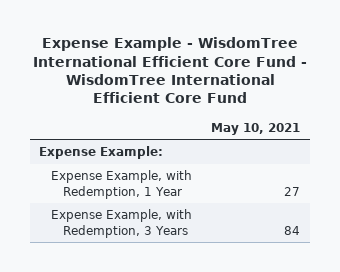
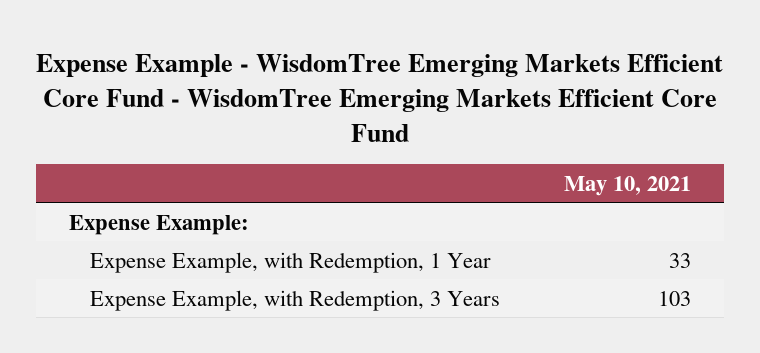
[32,37,307,104] Expense Example - WisdomTree International Efficient Core Fund - WisdomTree International Efficient Core Fund -> [36,53,724,142] Expense Example - WisdomTree Emerging Markets Efficient Core Fund - WisdomTree Emerging Markets Efficient Core Fund
[284,186,301,196] 27 -> [669,252,692,268] 33
[284,225,301,235] 84 -> [658,290,692,306] 103

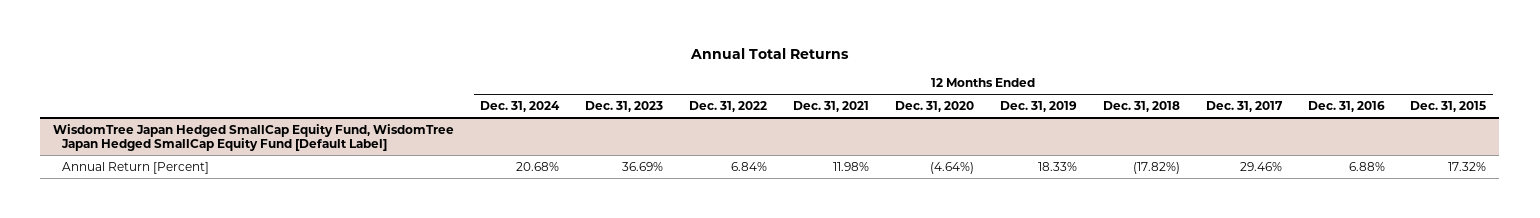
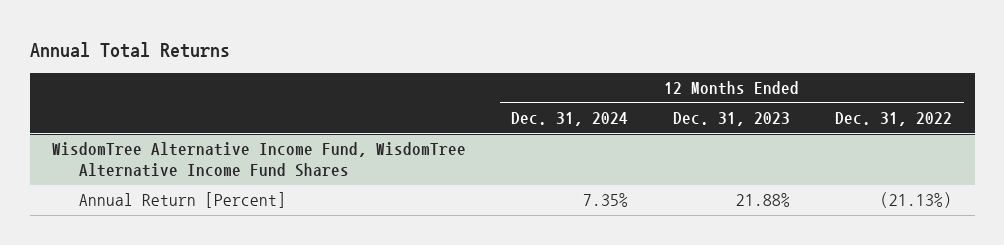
[793,100,870,112] Dec. 31, 2021 -> none
[894,100,974,112] Dec. 31, 2020 -> none
[999,100,1077,112] Dec. 31, 2019 -> none
[1102,100,1180,112] Dec. 31, 2018 -> none
[1205,100,1283,112] Dec. 31, 2017 -> none
[1307,100,1385,112] Dec. 31, 2016 -> none
[1410,100,1487,112] Dec. 31, 2015 -> none
[53,123,455,151] WisdomTree Japan Hedged SmallCap Equity Fund, WisdomTree Japan Hedged SmallCap Equity Fund [Default Label] -> none
none -> [52,142,467,178] WisdomTree Alternative Income Fund, WisdomTree Alternative Income Fund Shares
[516,161,560,171] 20.68% -> [583,193,629,208] 7.35%
[622,161,664,171] 36.69% -> [736,193,791,208] 21.88%
[731,161,768,171] 6.84% -> [880,192,953,209] (21.13%)

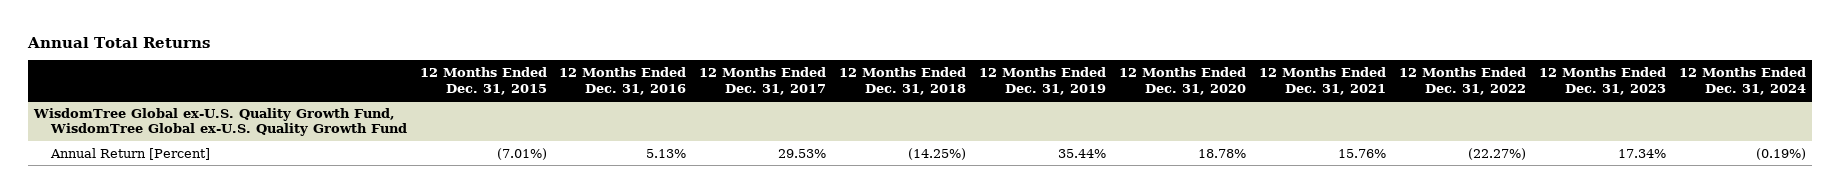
none -> [419,66,547,95] 12 Months Ended Dec. 31, 2015
none -> [559,66,687,95] 12 Months Ended Dec. 31, 2016
none -> [699,66,827,95] 12 Months Ended Dec. 31, 2017
none -> [839,66,967,95] 12 Months Ended Dec. 31, 2018
none -> [979,66,1107,95] 12 Months Ended Dec. 31, 2019
none -> [1119,66,1247,95] 12 Months Ended Dec. 31, 2020
none -> [1259,66,1387,95] 12 Months Ended Dec. 31, 2021
[52,142,467,178] WisdomTree Alternative Income Fund, WisdomTree Alternative Income Fund Shares -> none
none -> [33,107,407,137] WisdomTree Global ex-U.S. Quality Growth Fund, WisdomTree Global ex-U.S. Quality Growth Fund
[583,193,629,208] 7.35% -> [1755,147,1806,160] (0.19%)
[736,193,791,208] 21.88% -> [1617,148,1666,158] 17.34%
[880,192,953,209] (21.13%) -> [1468,147,1527,160] (22.27%)

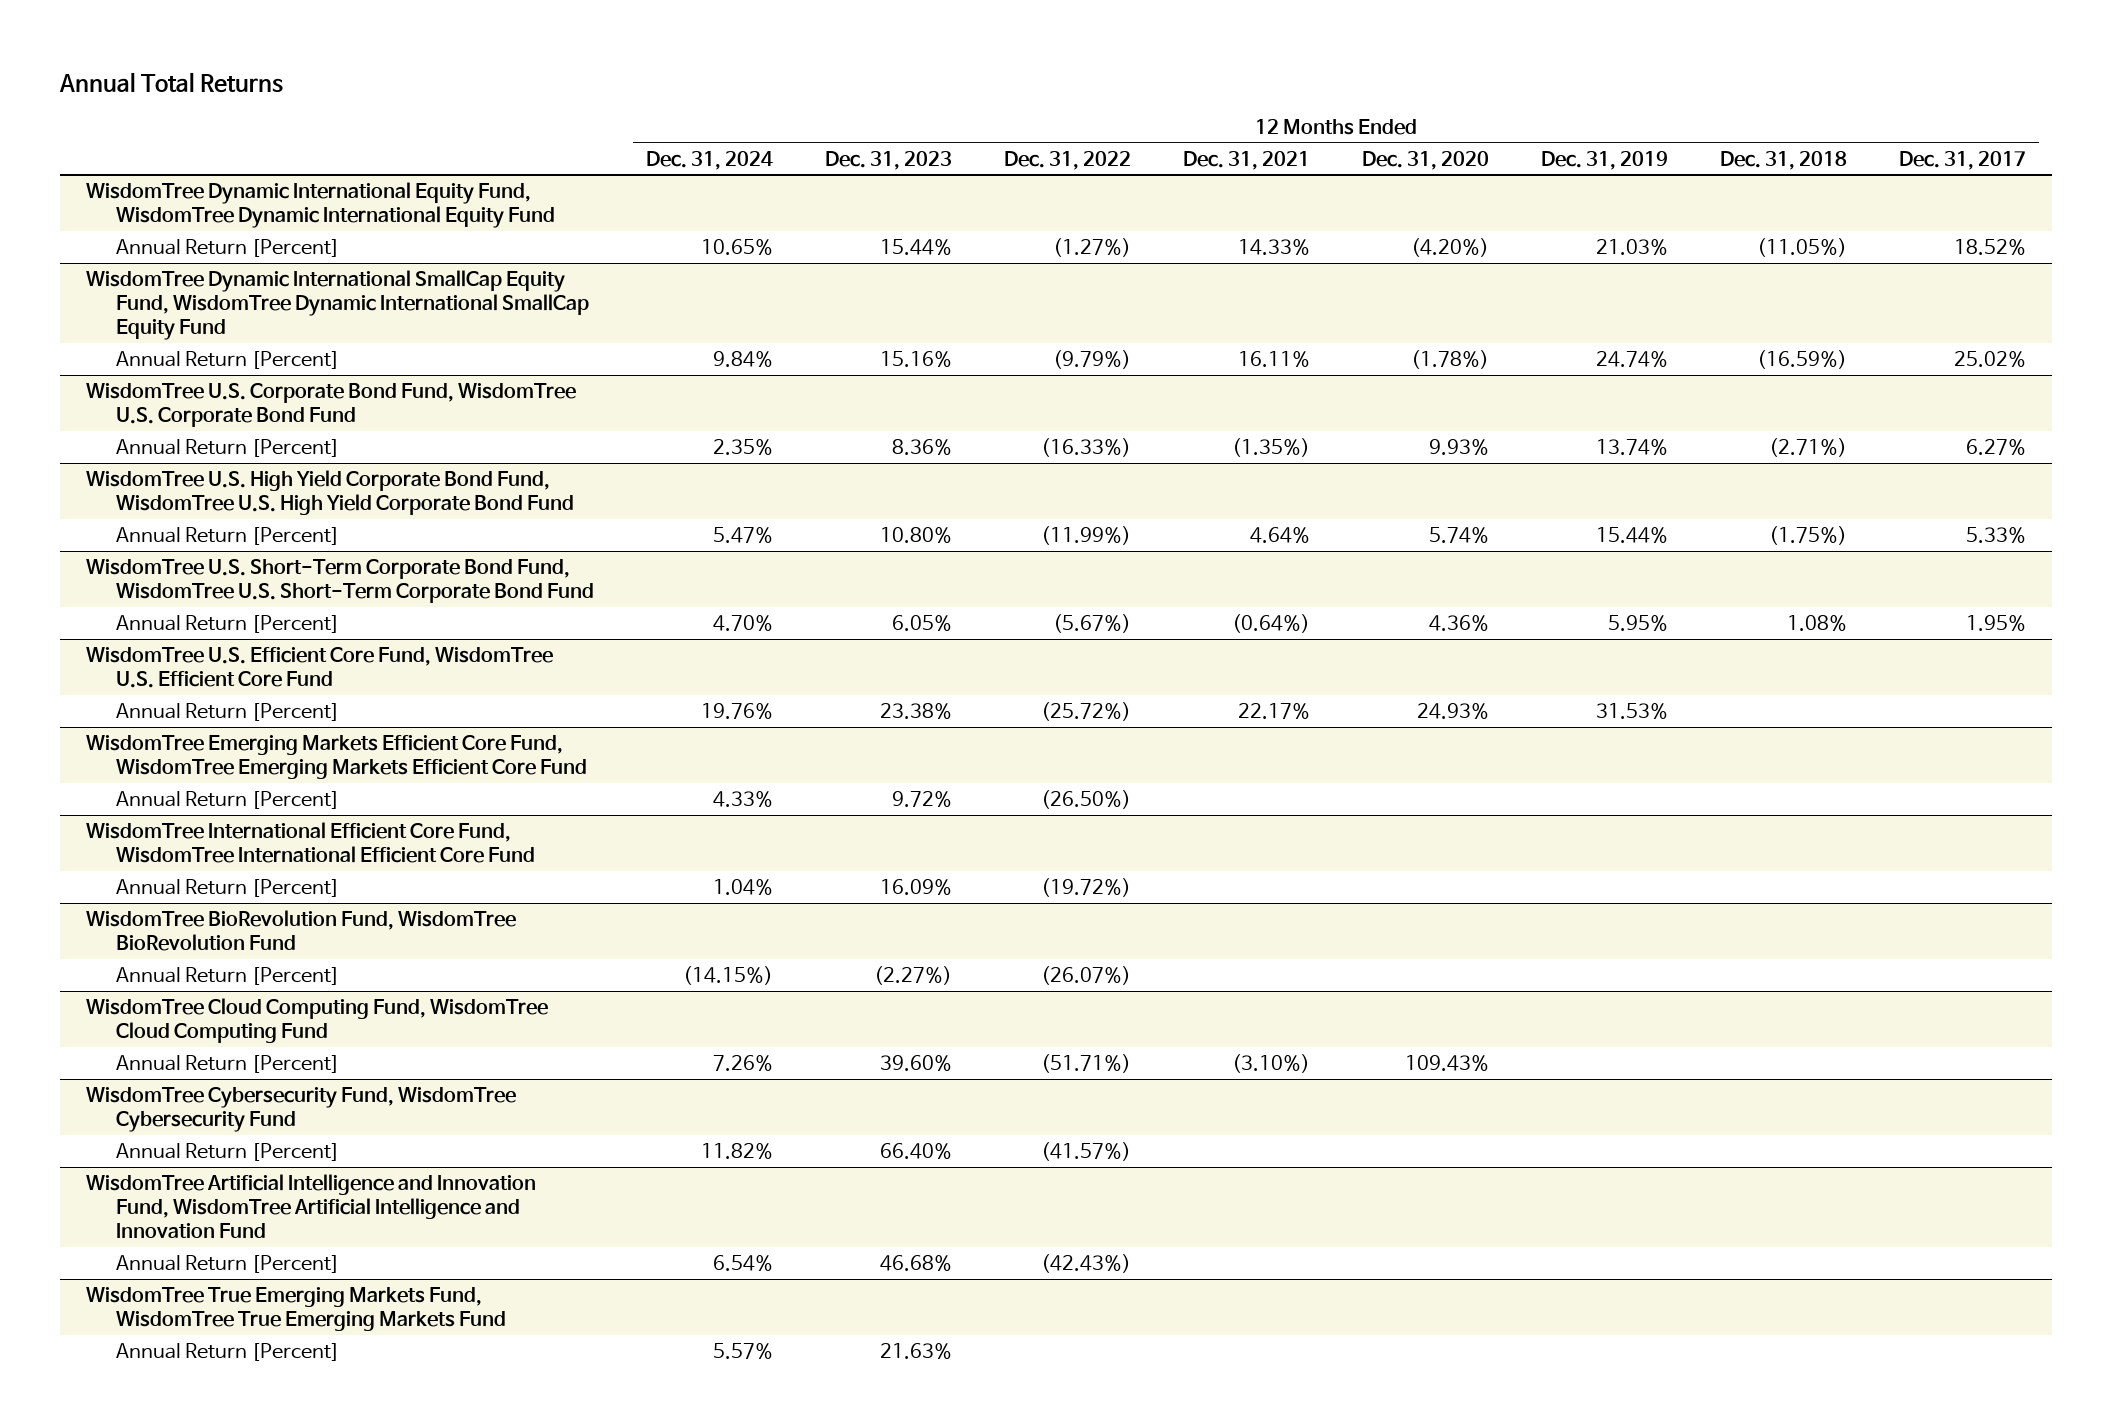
[419,66,547,95] 12 Months Ended Dec. 31, 2015 -> none
[559,66,687,95] 12 Months Ended Dec. 31, 2016 -> none
[33,107,407,137] WisdomTree Global ex-U.S. Quality Growth Fund, WisdomTree Global ex-U.S. Quality Growth Fund -> none
none -> [86,181,556,229] WisdomTree Dynamic International Equity Fund, WisdomTree Dynamic International Equity Fund
[778,148,827,158] 29.53% -> [1953,238,2026,255] 18.52%
[908,147,967,160] (14.25%) -> [1756,237,1847,257] (11.05%)
[1058,148,1107,158] 35.44% -> [1595,238,1668,255] 21.03%
[1198,148,1247,158] 18.78% -> [1410,237,1489,257] (4.20%)
[1338,148,1387,158] 15.76% -> [1238,238,1311,255] 14.33%
[1468,147,1527,160] (22.27%) -> [1053,237,1132,257] (1.27%)
[1617,148,1666,158] 17.34% -> [880,238,953,255] 15.44%
[1755,147,1806,160] (0.19%) -> [701,238,774,255] 10.65%
none -> [86,269,590,341] WisdomTree Dynamic International SmallCap Equity Fund, WisdomTree Dynamic International SmallCap Equity Fund
none -> [116,350,341,369] Annual Return [Percent]
none -> [86,382,577,428] WisdomTree U.S. Corporate Bond Fund, WisdomTree U.S. Corporate Bond Fund
none -> [116,438,341,457] Annual Return [Percent]
none -> [86,469,575,516] WisdomTree U.S. High Yield Corporate Bond Fund, WisdomTree U.S. High Yield Corporate Bond Fund
none -> [116,526,341,545] Annual Return [Percent]
none -> [86,558,595,604] WisdomTree U.S. Short-Term Corporate Bond Fund, WisdomTree U.S. Short-Term Corporate Bond Fund
none -> [116,614,341,633] Annual Return [Percent]
none -> [86,646,554,689] WisdomTree U.S. Efficient Core Fund, WisdomTree U.S. Efficient Core Fund
none -> [116,702,341,721] Annual Return [Percent]
none -> [86,734,588,780] WisdomTree Emerging Markets Efficient Core Fund, WisdomTree Emerging Markets Efficient Core Fund
none -> [116,790,341,809] Annual Return [Percent]
none -> [86,821,536,864] WisdomTree International Efficient Core Fund, WisdomTree International Efficient Core Fund
none -> [116,878,341,897] Annual Return [Percent]
none -> [86,909,517,952] WisdomTree BioRevolution Fund, WisdomTree BioRevolution Fund
none -> [116,966,341,985] Annual Return [Percent]
none -> [86,997,549,1044] WisdomTree Cloud Computing Fund, WisdomTree Cloud Computing Fund
none -> [116,1054,341,1073] Annual Return [Percent]
none -> [86,1086,517,1133] WisdomTree Cybersecurity Fund, WisdomTree Cybersecurity Fund
none -> [116,1142,341,1161] Annual Return [Percent]
none -> [86,1173,537,1239] WisdomTree Artificial Intelligence and Innovation Fund, WisdomTree Artificial Intelligence and Innovation Fund
none -> [116,1254,341,1273] Annual Return [Percent]
none -> [86,1286,507,1332] WisdomTree True Emerging Markets Fund, WisdomTree True Emerging Markets Fund
none -> [116,1342,341,1361] Annual Return [Percent]

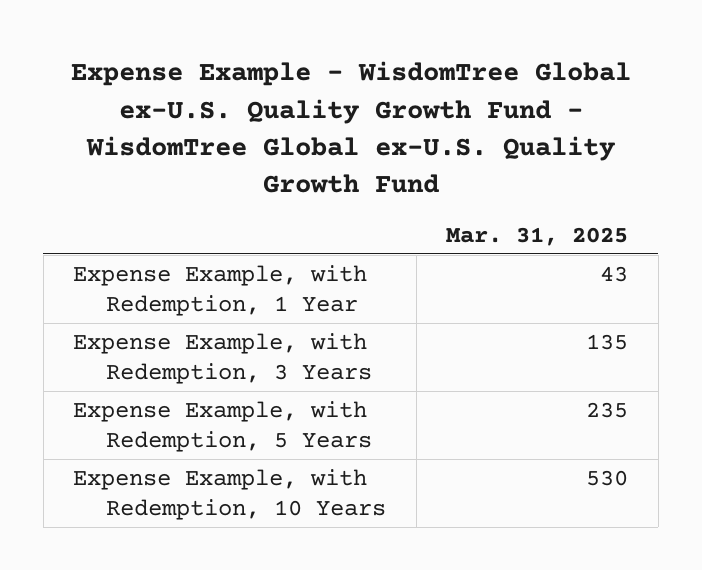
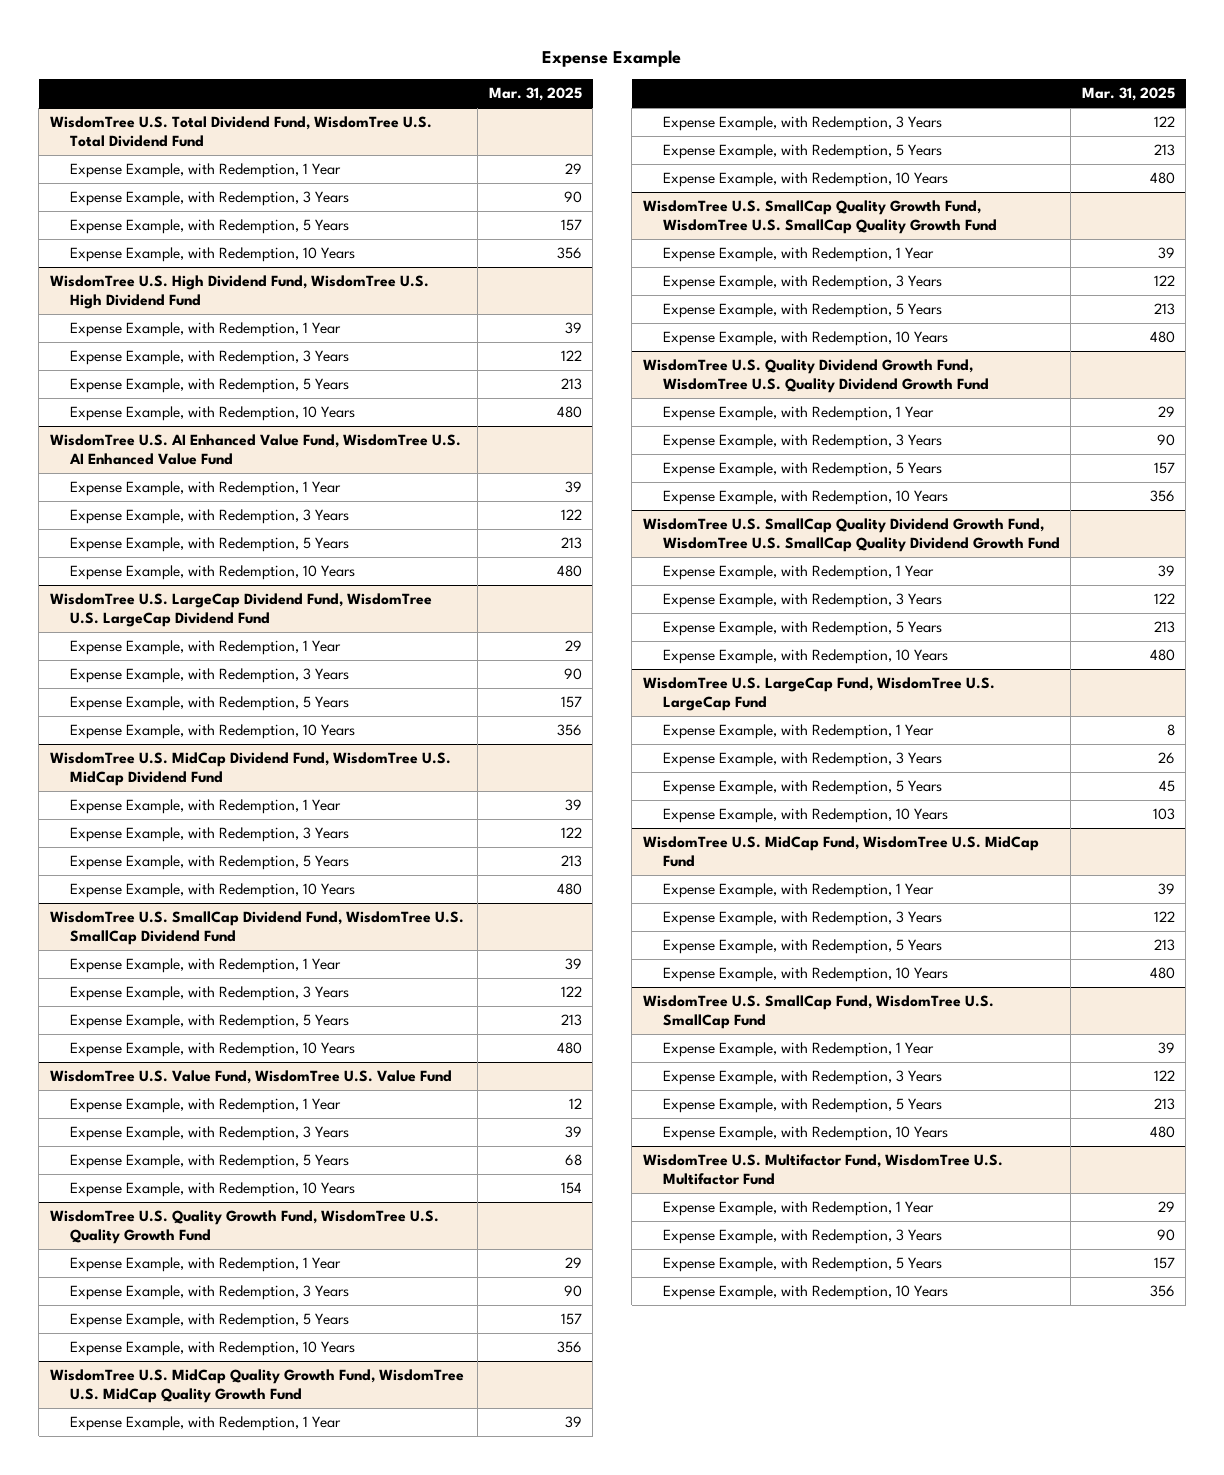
[70,61,631,193] Expense Example - WisdomTree Global ex-U.S. Quality Growth Fund - WisdomTree Global ex-U.S. Quality Growth Fund -> [542,50,682,68] Expense Example
none -> [49,116,432,147] WisdomTree U.S. Total Dividend Fund, WisdomTree U.S. Total Dividend Fund
[600,265,629,282] 43 -> [564,163,582,175] 29
[586,333,629,350] 135 -> [563,191,582,204] 90
[586,401,629,418] 235 -> [560,219,582,232] 157
[586,469,629,486] 530 -> [556,247,582,260] 356
none -> [49,275,429,309] WisdomTree U.S. High Dividend Fund, WisdomTree U.S. High Dividend Fund
none -> [69,322,341,338] Expense Example, with Redemption, 1 Year
none -> [69,350,349,366] Expense Example, with Redemption, 3 Years
none -> [69,378,349,394] Expense Example, with Redemption, 5 Years
none -> [69,406,355,422] Expense Example, with Redemption, 10 Years
none -> [49,434,461,465] WisdomTree U.S. AI Enhanced Value Fund, WisdomTree U.S. AI Enhanced Value Fund
none -> [69,481,341,497] Expense Example, with Redemption, 1 Year
none -> [69,509,349,525] Expense Example, with Redemption, 3 Years
none -> [69,537,349,553] Expense Example, with Redemption, 5 Years
none -> [69,565,355,581] Expense Example, with Redemption, 10 Years
none -> [49,593,432,627] WisdomTree U.S. LargeCap Dividend Fund, WisdomTree U.S. LargeCap Dividend Fund
none -> [69,640,341,656] Expense Example, with Redemption, 1 Year
none -> [69,668,349,684] Expense Example, with Redemption, 3 Years
none -> [69,696,349,712] Expense Example, with Redemption, 5 Years
none -> [69,724,355,740] Expense Example, with Redemption, 10 Years
none -> [49,752,451,786] WisdomTree U.S. MidCap Dividend Fund, WisdomTree U.S. MidCap Dividend Fund
none -> [69,799,341,815] Expense Example, with Redemption, 1 Year
none -> [69,827,349,843] Expense Example, with Redemption, 3 Years
none -> [69,855,349,871] Expense Example, with Redemption, 5 Years
none -> [69,883,355,899] Expense Example, with Redemption, 10 Years
none -> [49,911,464,945] WisdomTree U.S. SmallCap Dividend Fund, WisdomTree U.S. SmallCap Dividend Fund
none -> [69,958,341,974] Expense Example, with Redemption, 1 Year
none -> [69,986,349,1002] Expense Example, with Redemption, 3 Years
none -> [69,1014,349,1030] Expense Example, with Redemption, 5 Years
none -> [69,1042,355,1058] Expense Example, with Redemption, 10 Years
none -> [49,1070,452,1085] WisdomTree U.S. Value Fund, WisdomTree U.S. Value Fund
none -> [69,1098,341,1114] Expense Example, with Redemption, 1 Year
none -> [69,1126,349,1142] Expense Example, with Redemption, 3 Years
none -> [69,1154,349,1170] Expense Example, with Redemption, 5 Years
none -> [69,1182,355,1198] Expense Example, with Redemption, 10 Years
none -> [49,1210,439,1244] WisdomTree U.S. Quality Growth Fund, WisdomTree U.S. Quality Growth Fund
none -> [69,1257,341,1273] Expense Example, with Redemption, 1 Year
none -> [69,1285,349,1301] Expense Example, with Redemption, 3 Years
none -> [69,1313,349,1329] Expense Example, with Redemption, 5 Years
none -> [69,1341,355,1357] Expense Example, with Redemption, 10 Years
none -> [49,1369,464,1403] WisdomTree U.S. MidCap Quality Growth Fund, WisdomTree U.S. MidCap Quality Growth Fund
none -> [69,1416,341,1432] Expense Example, with Redemption, 1 Year
none -> [662,116,942,132] Expense Example, with Redemption, 3 Years
none -> [662,144,942,160] Expense Example, with Redemption, 5 Years
none -> [662,172,948,188] Expense Example, with Redemption, 10 Years
none -> [642,200,997,234] WisdomTree U.S. SmallCap Quality Growth Fund, WisdomTree U.S. SmallCap Quality Growth Fund
none -> [662,247,934,263] Expense Example, with Redemption, 1 Year
none -> [662,275,942,291] Expense Example, with Redemption, 3 Years
none -> [662,303,942,319] Expense Example, with Redemption, 5 Years
none -> [662,331,948,347] Expense Example, with Redemption, 10 Years
none -> [642,359,989,393] WisdomTree U.S. Quality Dividend Growth Fund, WisdomTree U.S. Quality Dividend Growth Fund
none -> [662,406,934,422] Expense Example, with Redemption, 1 Year
none -> [662,434,942,450] Expense Example, with Redemption, 3 Years
none -> [662,462,942,478] Expense Example, with Redemption, 5 Years
none -> [662,490,948,506] Expense Example, with Redemption, 10 Years
none -> [642,518,1060,552] WisdomTree U.S. SmallCap Quality Dividend Growth Fund, WisdomTree U.S. SmallCap Quality Dividend Growth Fund
none -> [662,565,934,581] Expense Example, with Redemption, 1 Year
none -> [662,593,942,609] Expense Example, with Redemption, 3 Years
none -> [662,621,942,637] Expense Example, with Redemption, 5 Years
none -> [662,649,948,665] Expense Example, with Redemption, 10 Years
none -> [642,677,995,711] WisdomTree U.S. LargeCap Fund, WisdomTree U.S. LargeCap Fund
none -> [662,724,934,740] Expense Example, with Redemption, 1 Year
none -> [662,752,942,768] Expense Example, with Redemption, 3 Years
none -> [662,780,942,796] Expense Example, with Redemption, 5 Years
none -> [662,808,948,824] Expense Example, with Redemption, 10 Years
none -> [642,836,1039,867] WisdomTree U.S. MidCap Fund, WisdomTree U.S. MidCap Fund
none -> [662,883,934,899] Expense Example, with Redemption, 1 Year
none -> [662,911,942,927] Expense Example, with Redemption, 3 Years
none -> [662,939,942,955] Expense Example, with Redemption, 5 Years
none -> [662,967,948,983] Expense Example, with Redemption, 10 Years
none -> [642,995,994,1029] WisdomTree U.S. SmallCap Fund, WisdomTree U.S. SmallCap Fund
none -> [662,1042,934,1058] Expense Example, with Redemption, 1 Year
none -> [662,1070,942,1086] Expense Example, with Redemption, 3 Years
none -> [662,1098,942,1114] Expense Example, with Redemption, 5 Years
none -> [662,1126,948,1142] Expense Example, with Redemption, 10 Years
none -> [642,1154,1003,1185] WisdomTree U.S. Multifactor Fund, WisdomTree U.S. Multifactor Fund
none -> [662,1201,934,1217] Expense Example, with Redemption, 1 Year
none -> [662,1229,942,1245] Expense Example, with Redemption, 3 Years
none -> [662,1257,942,1273] Expense Example, with Redemption, 5 Years
none -> [662,1285,948,1301] Expense Example, with Redemption, 10 Years

